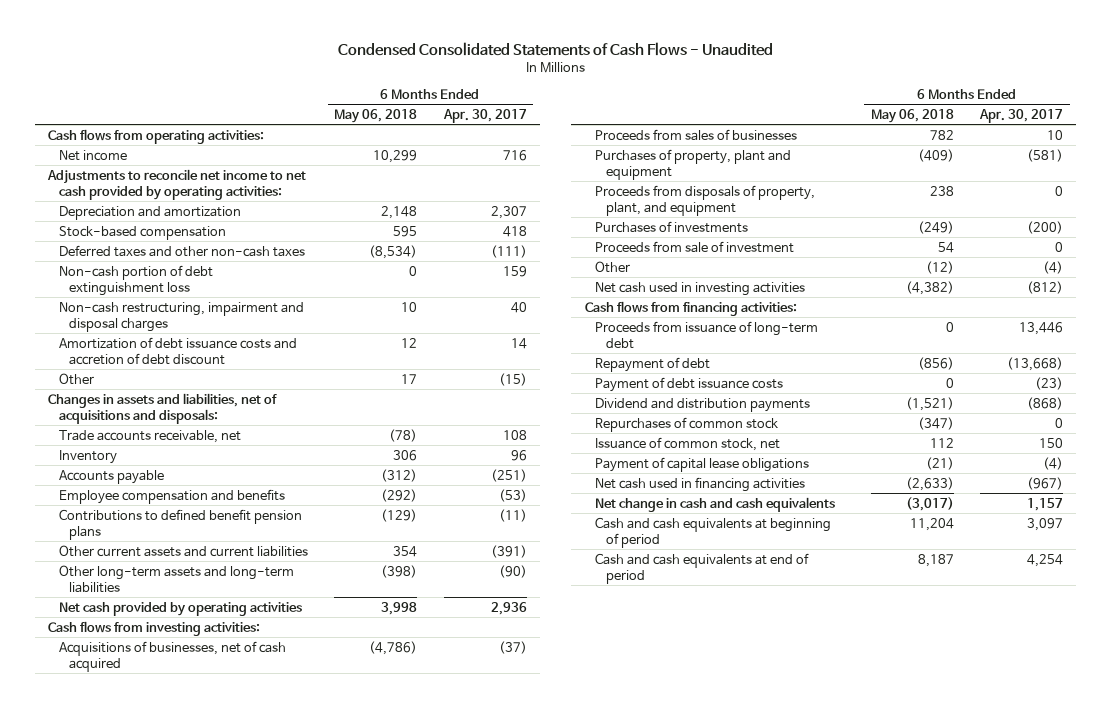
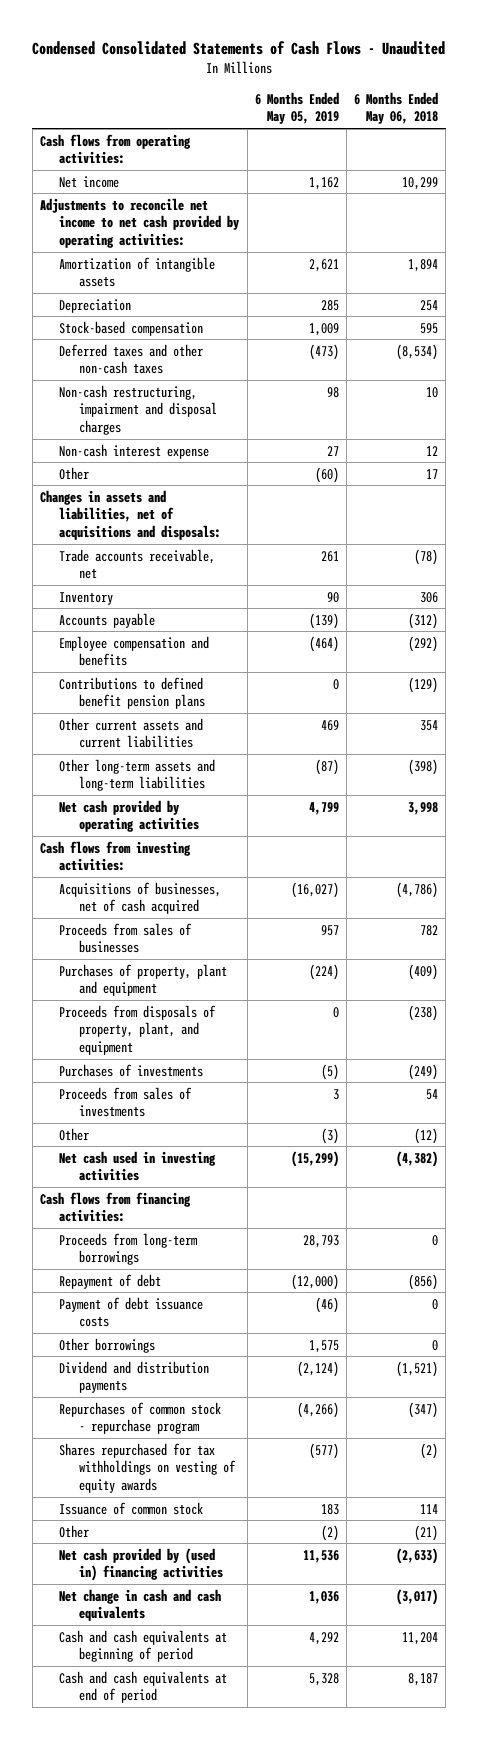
[442,108,527,123] Apr. 30, 2017 -> none
none -> [254,91,339,125] 6 Months Ended May 05, 2019
[58,205,241,220] Depreciation and amortization -> none
none -> [59,256,216,288] Amortization of intangible assets
none -> [59,298,132,313] Depreciation
[58,264,213,296] Non-cash portion of debt extinguishment loss -> none
[58,336,297,365] Amortization of debt issuance costs and accretion of debt discount -> [59,443,210,459] Non-cash interest expense
[929,185,954,196] 238 -> [407,1004,438,1021] (238)
[595,240,795,253] Proceeds from sale of investment -> [59,1086,193,1118] Proceeds from sales of investments
[595,320,819,349] Proceeds from issuance of long-term debt -> [59,1232,199,1266] Proceeds from long-term borrowings
none -> [59,1337,156,1353] Other borrowings
[595,456,810,472] Payment of capital lease obligations -> none
[595,416,779,432] Repurchases of common stock -> [59,1401,222,1435] Repurchases of common stock - repurchase program
none -> [59,1442,236,1494] Shares repurchased for tax withholdings on vesting of equity awards
[595,436,781,451] Issuance of common stock, net -> [59,1501,204,1515] Issuance of common stock
[929,437,954,448] 112 -> [419,1503,438,1514] 114
none -> [59,1524,90,1538] Other
[595,476,806,492] Net cash used in financing activities -> [59,1547,223,1582] Net cash provided by (used in) financing activities

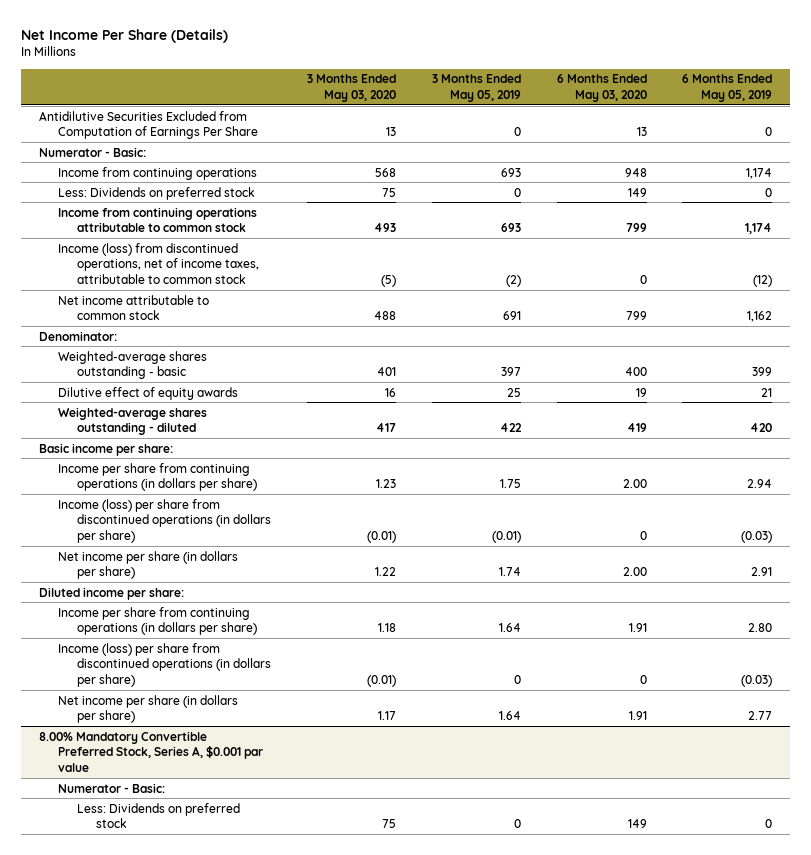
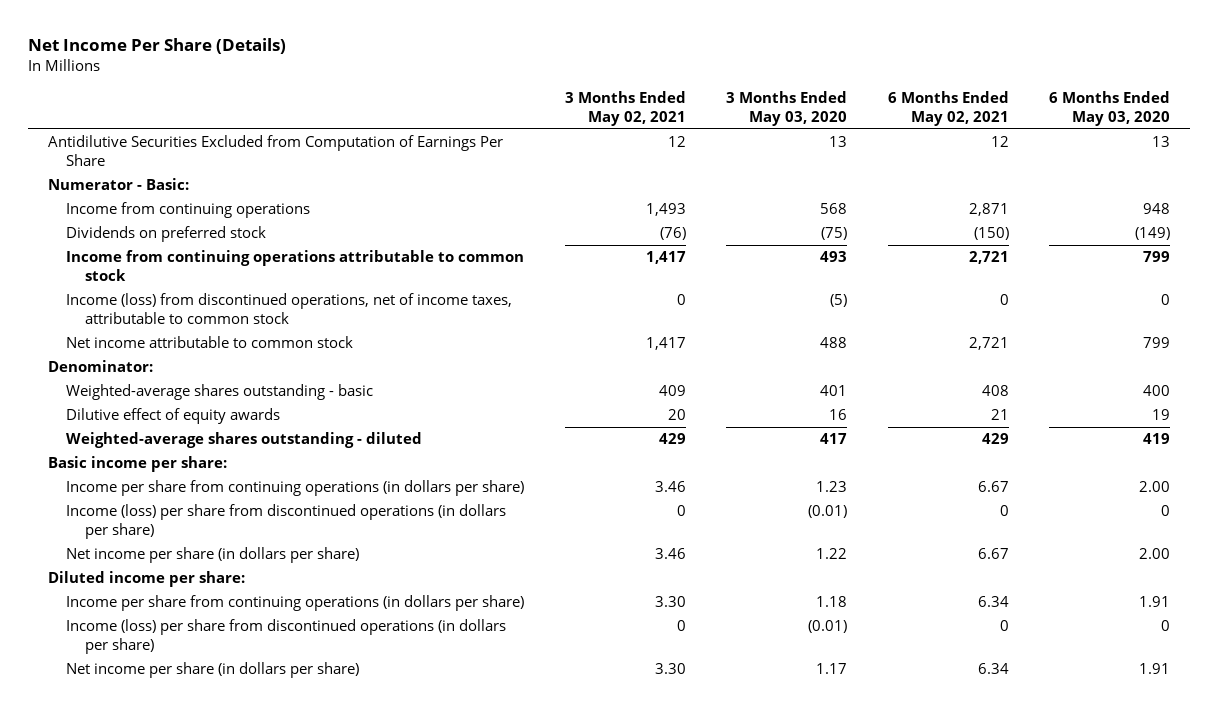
[431,74,521,102] 3 Months Ended May 05, 2019 -> none
[682,74,773,102] 6 Months Ended May 05, 2019 -> none
none -> [564,90,686,126] 3 Months Ended May 02, 2021
none -> [887,90,1009,126] 6 Months Ended May 02, 2021
[58,186,256,200] Less: Dividends on preferred stock -> [66,226,267,243] Dividends on preferred stock
[382,187,397,197] 75 -> [821,227,848,241] (75)
[627,187,647,197] 149 -> [1135,227,1171,241] (149)
[39,730,264,772] 8.00% Mandatory Convertible Preferred Stock, Series A, $0.001 par value -> none
[58,782,166,793] Numerator - Basic: -> none
[77,802,241,829] Less: Dividends on preferred stock -> none

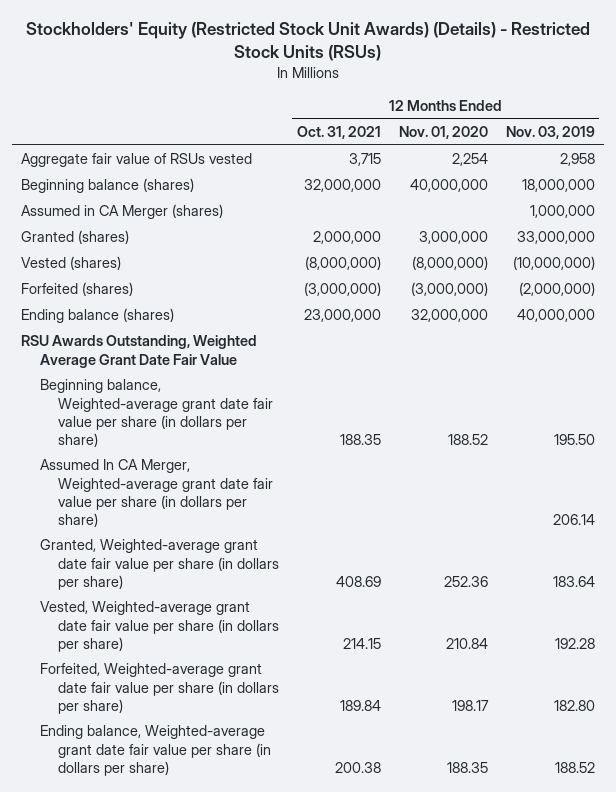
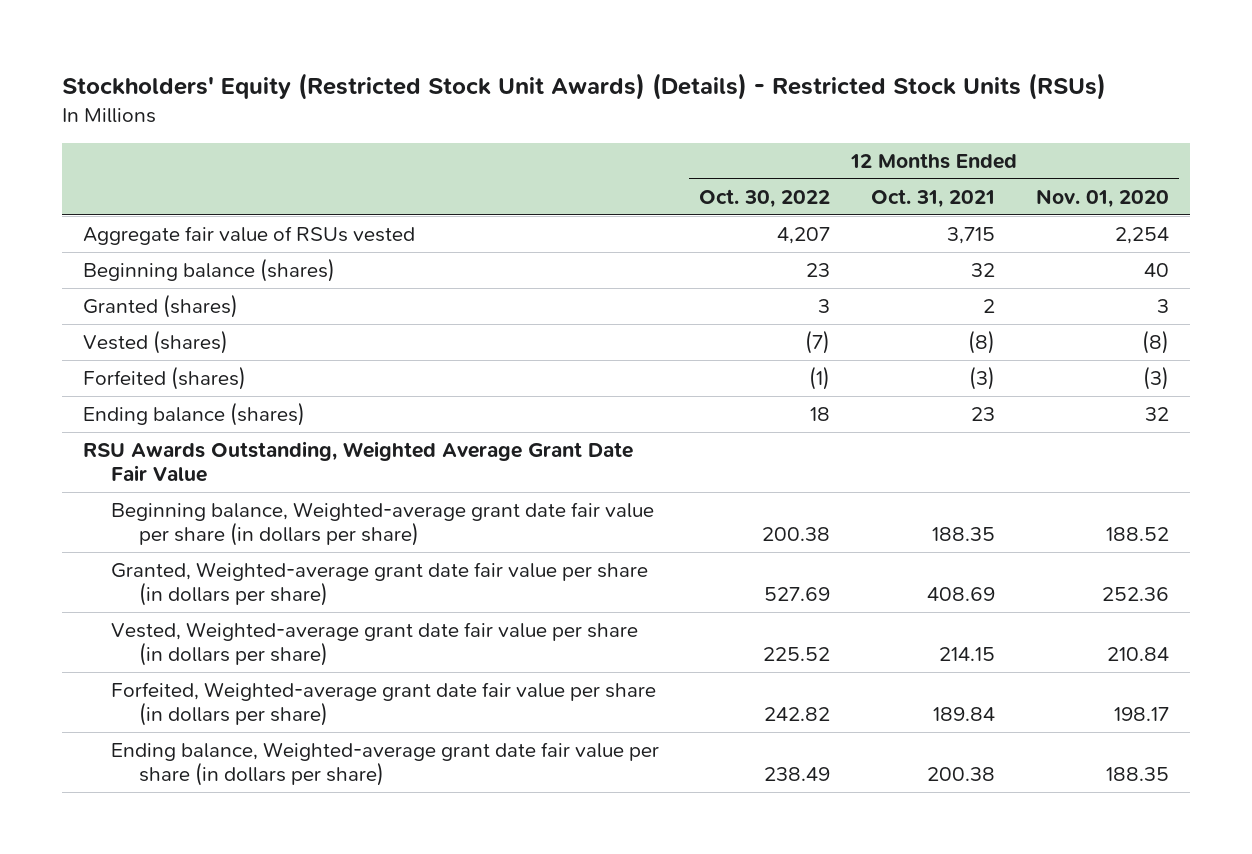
[505,125,595,139] Nov. 03, 2019 -> none
none -> [699,188,831,208] Oct. 30, 2022
[21,204,224,220] Assumed in CA Merger (shares) -> none
[303,179,381,193] 32,000,000 -> [971,262,996,277] 32
[409,179,488,193] 40,000,000 -> [1144,262,1170,277] 40
[312,231,381,245] 2,000,000 -> [983,298,996,313] 2
[418,231,488,245] 3,000,000 -> [1157,298,1170,313] 3
[304,256,381,271] (8,000,000) -> [968,329,996,354] (8)
[411,256,488,271] (8,000,000) -> [1142,329,1170,354] (8)
[303,282,381,297] (3,000,000) -> [969,365,996,390] (3)
[410,282,488,297] (3,000,000) -> [1143,365,1170,390] (3)
[303,309,381,323] 23,000,000 -> [971,406,996,421] 23
[410,309,488,323] 32,000,000 -> [1145,406,1170,421] 32
[39,459,274,527] Assumed In CA Merger, Weighted-average grant date fair value per share (in dollars per share) -> none

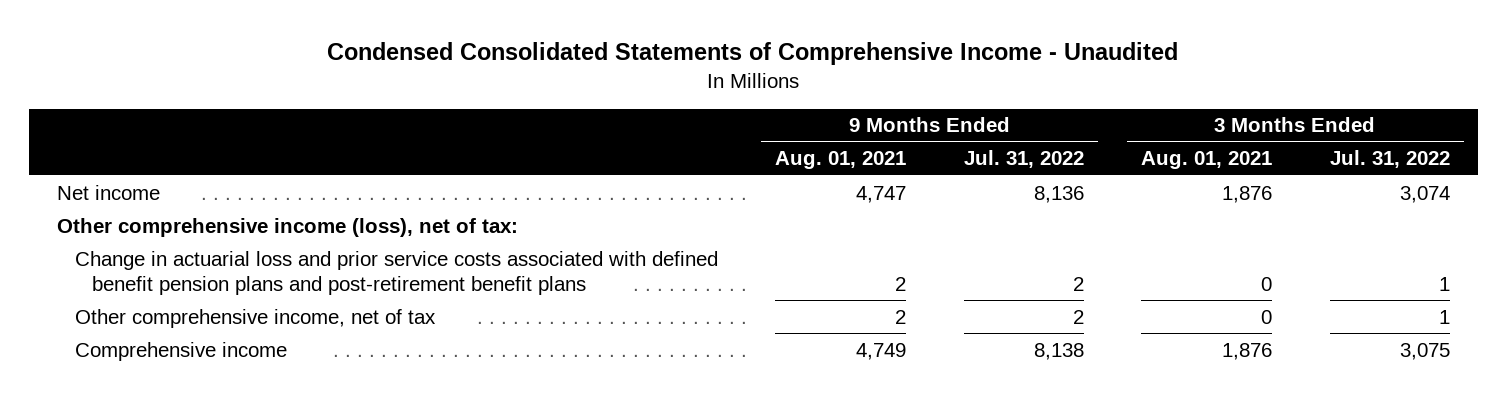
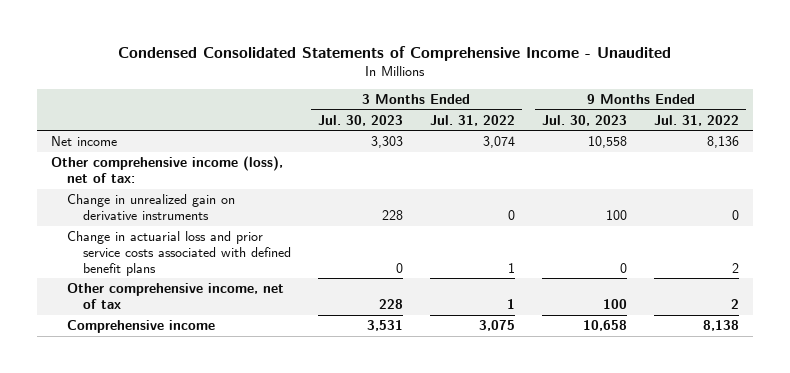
[775,151,907,170] Aug. 01, 2021 -> none
[1141,151,1273,170] Aug. 01, 2021 -> none
none -> [317,114,403,126] Jul. 30, 2023
none -> [542,114,628,126] Jul. 30, 2023
none -> [66,193,235,220] Change in unrealized gain on derivative instruments
[74,250,718,295] Change in actuarial loss and prior service costs associated with defined benefit pension plans and post-retirement benefit plans -> [66,230,291,276] Change in actuarial loss and prior service costs associated with defined benefit plans

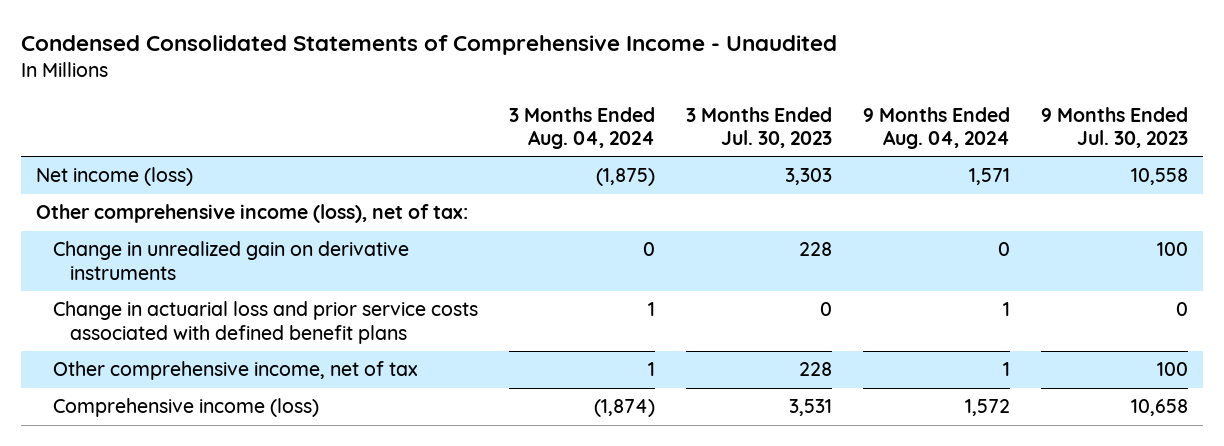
[429,114,515,126] Jul. 31, 2022 -> none
[654,114,740,126] Jul. 31, 2022 -> none
none -> [508,106,655,149] 3 Months Ended Aug. 04, 2024
none -> [862,106,1010,149] 9 Months Ended Aug. 04, 2024
[50,135,117,146] Net income -> [36,167,194,187] Net income (loss)
[66,319,215,333] Comprehensive income -> [53,398,320,418] Comprehensive income (loss)

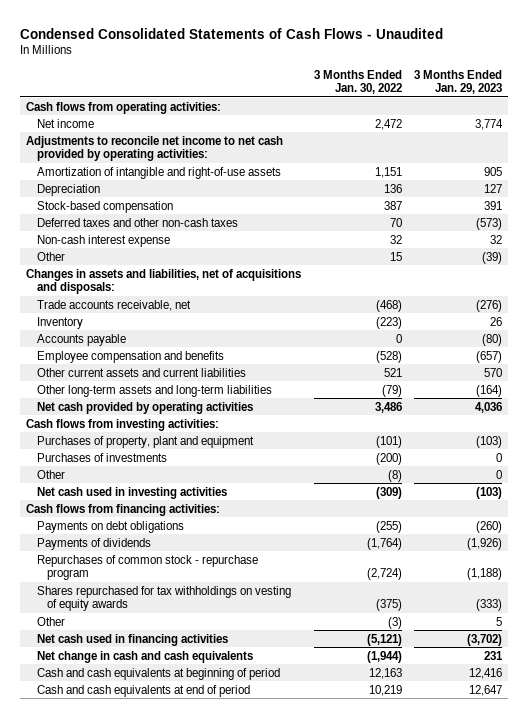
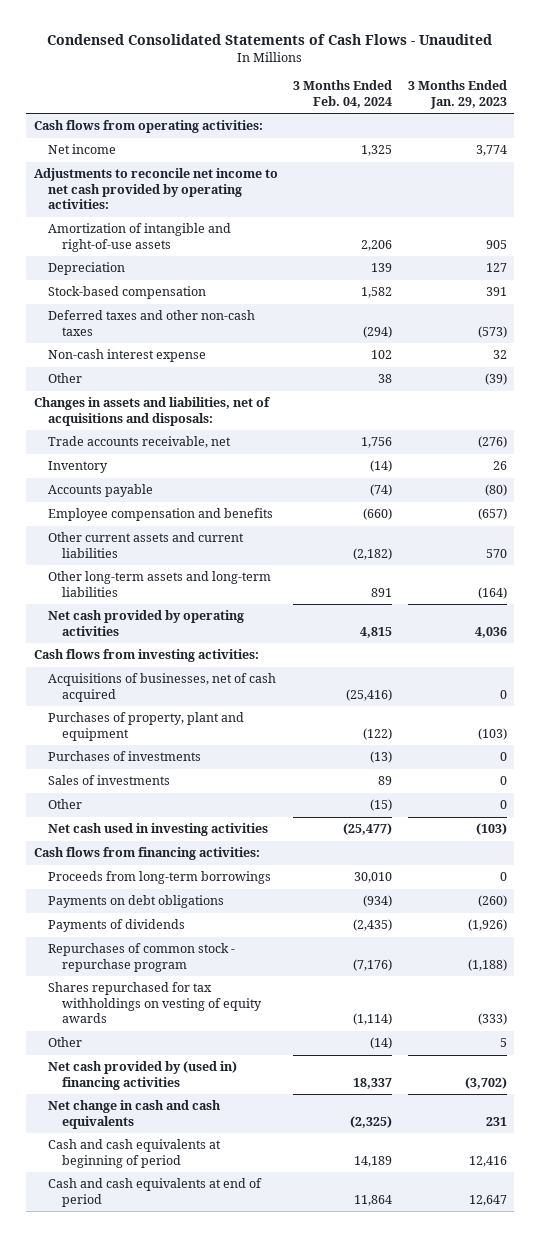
[313,69,402,95] 3 Months Ended Jan. 30, 2022 -> none
none -> [293,80,393,108] 3 Months Ended Feb. 04, 2024
none -> [47,673,276,702] Acquisitions of businesses, net of cash acquired
none -> [47,775,170,786] Sales of investments
none -> [47,871,271,885] Proceeds from long-term borrowings
[36,633,228,646] Net cash used in financing activities -> [47,1061,237,1090] Net cash provided by (used in) financing activities

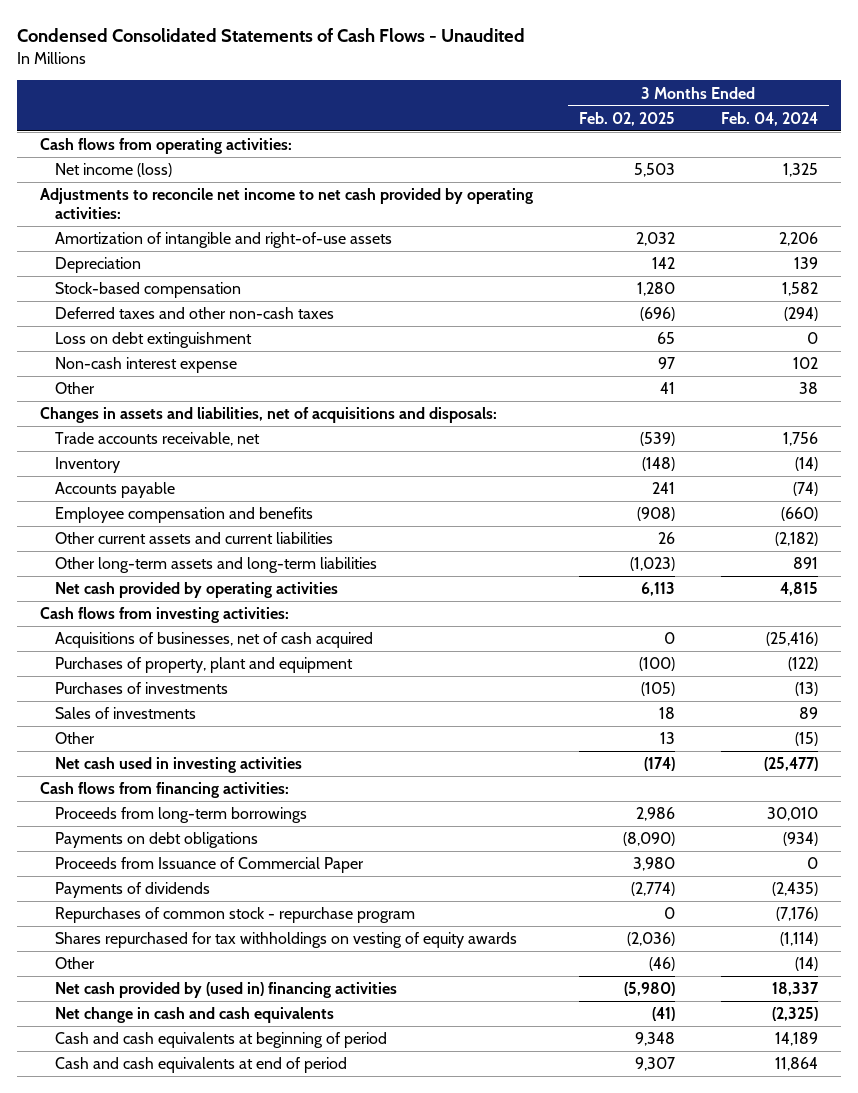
[407,80,507,109] 3 Months Ended Jan. 29, 2023 -> none
none -> [578,111,675,126] Feb. 02, 2025
[47,144,116,155] Net income -> [55,163,173,178] Net income (loss)
none -> [55,332,253,349] Loss on debt extinguishment
none -> [55,857,365,874] Proceeds from Issuance of Commercial Paper

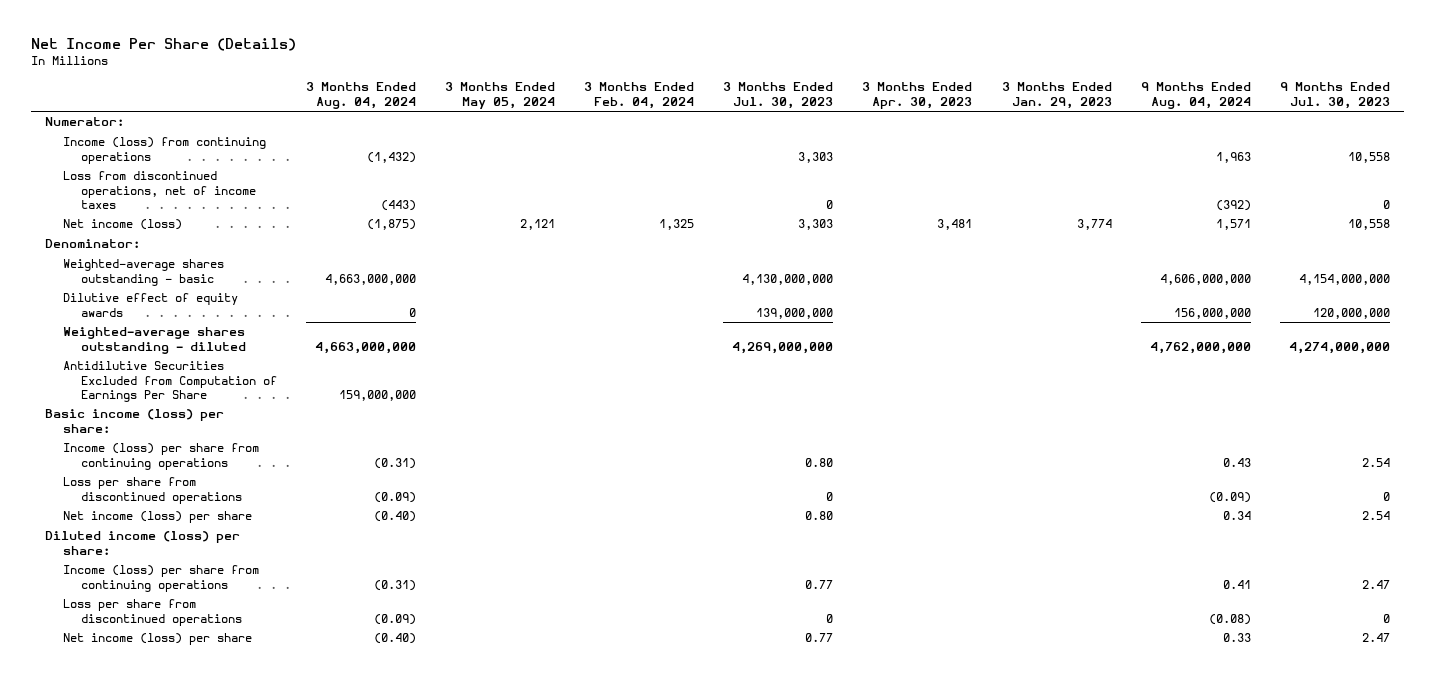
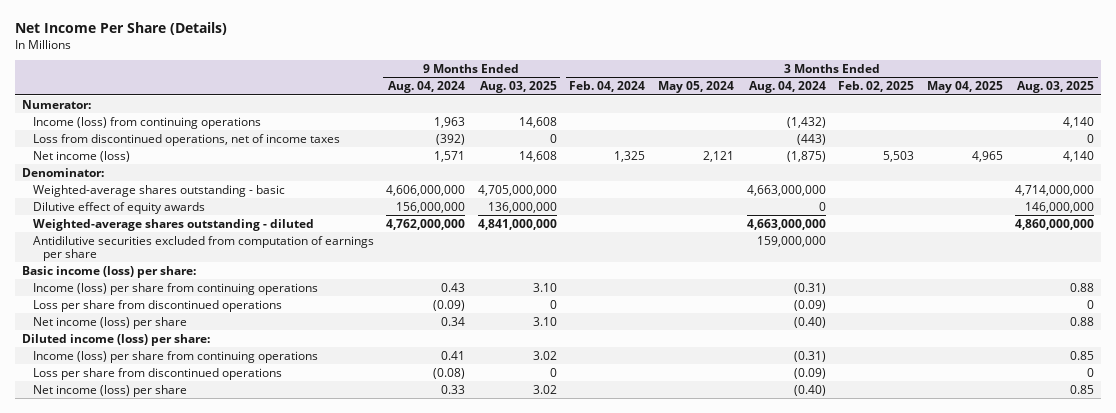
[723,82,834,109] 3 Months Ended Jul. 30, 2023 -> none
[862,82,973,109] 3 Months Ended Apr. 30, 2023 -> none
[1001,82,1112,109] 3 Months Ended Jan. 29, 2023 -> none
[1279,82,1390,109] 9 Months Ended Jul. 30, 2023 -> none
none -> [479,81,557,94] Aug. 03, 2025
none -> [838,81,915,93] Feb. 02, 2025
none -> [926,81,1003,94] May 04, 2025
none -> [1017,81,1095,94] Aug. 03, 2025
[63,361,277,403] Antidilutive Securities Excluded from Computation of Earnings Per Share -> [32,235,374,261] Antidilutive securities excluded from computation of earnings per share

